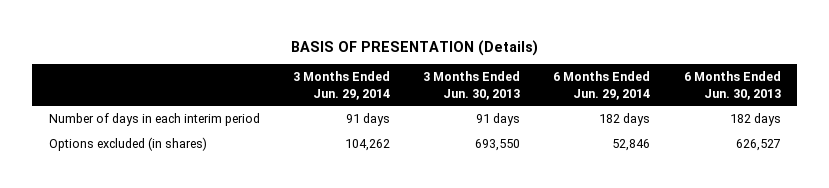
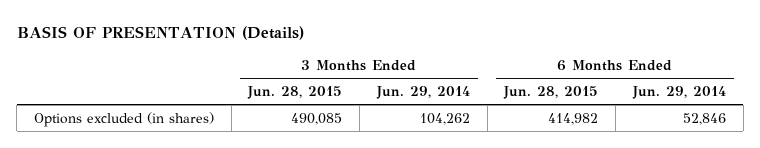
[423,71,521,100] 3 Months Ended Jun. 30, 2013 -> none
[683,71,781,100] 6 Months Ended Jun. 30, 2013 -> none
none -> [247,85,343,99] Jun. 28, 2015
none -> [503,85,599,99] Jun. 28, 2015
[48,112,260,126] Number of days in each interim period -> none

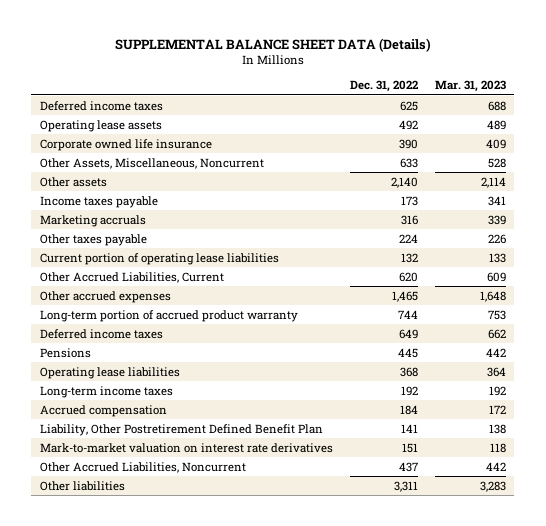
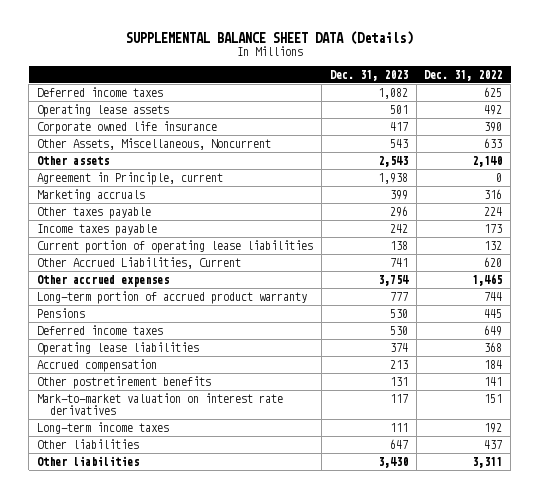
[434,80,506,93] Mar. 31, 2023 -> none
none -> [329,69,408,81] Dec. 31, 2023
none -> [36,171,223,185] Agreement in Principle, current
[39,195,158,208] Income taxes payable -> [36,223,157,236] Income taxes payable
[39,328,163,339] Deferred income taxes -> [36,324,163,335] Deferred income taxes
[39,423,323,436] Liability, Other Postretirement Defined Benefit Plan -> [36,375,211,389] Other postretirement benefits
[39,385,173,398] Long-term income taxes -> [36,421,169,434] Long-term income taxes
[39,461,246,473] Other Accrued Liabilities, Noncurrent -> [36,438,139,449] Other liabilities

